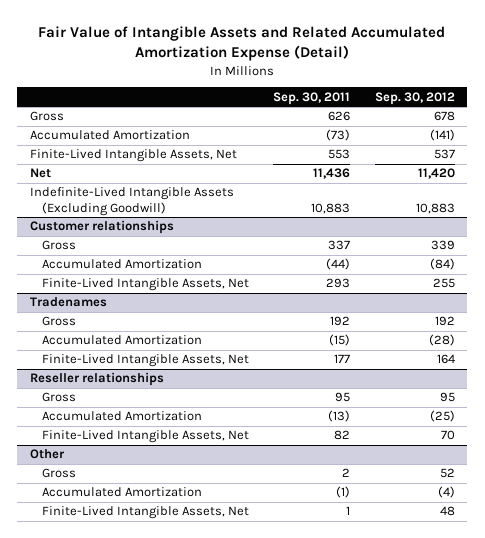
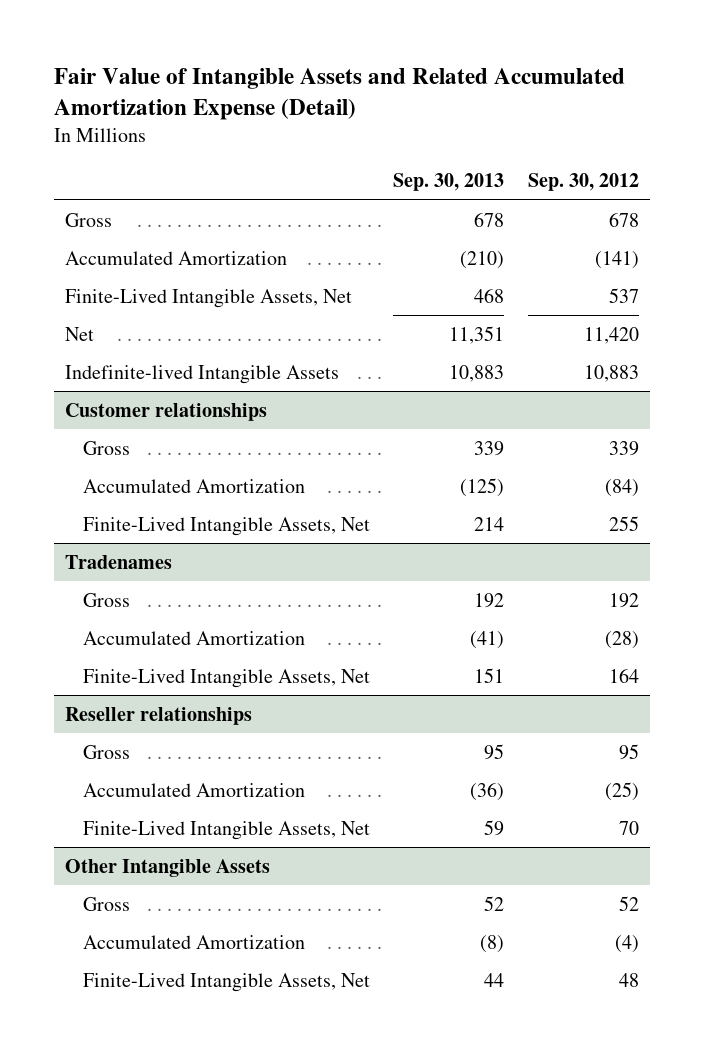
[273,91,351,105] Sep. 30, 2011 -> none
none -> [393,173,505,192] Sep. 30, 2013
[29,187,234,216] Indefinite-Lived Intangible Assets (Excluding Goodwill) -> [65,364,340,384] Indefinite-lived Intangible Assets
[29,449,65,460] Other -> none
none -> [65,858,271,877] Other Intangible Assets

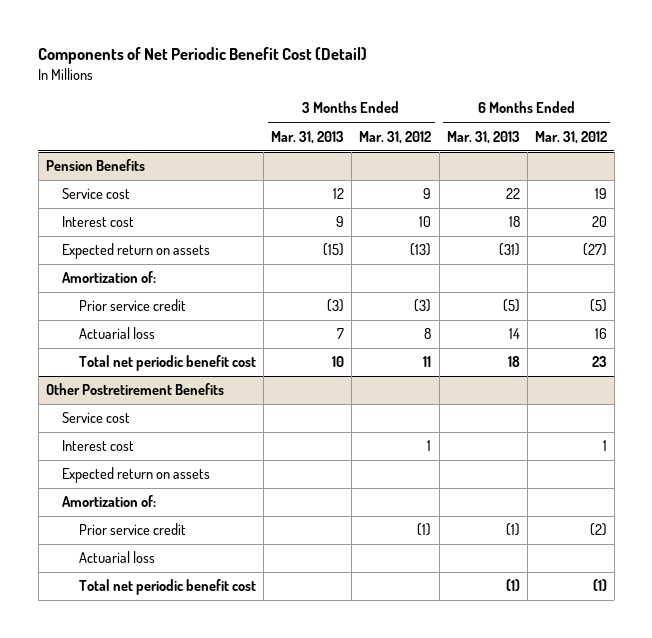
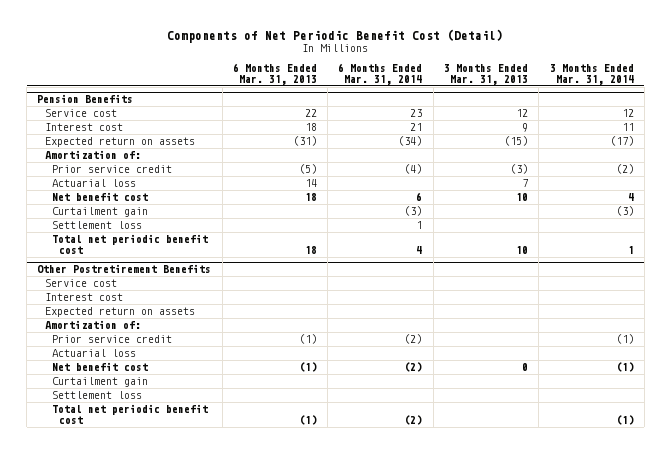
[359,130,432,144] Mar. 31, 2012 -> none
[534,130,607,144] Mar. 31, 2012 -> none
none -> [338,62,423,85] 6 Months Ended Mar. 31, 2014
none -> [549,63,634,85] 3 Months Ended Mar. 31, 2014
none -> [51,192,148,202] Net benefit cost
none -> [51,207,148,218] Curtailment gain
none -> [51,221,142,230] Settlement loss
none -> [51,362,148,372] Net benefit cost
none -> [51,377,148,388] Curtailment gain
none -> [51,391,142,400] Settlement loss

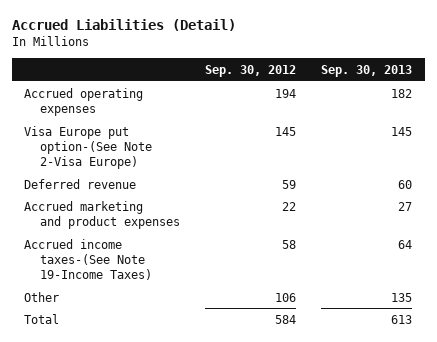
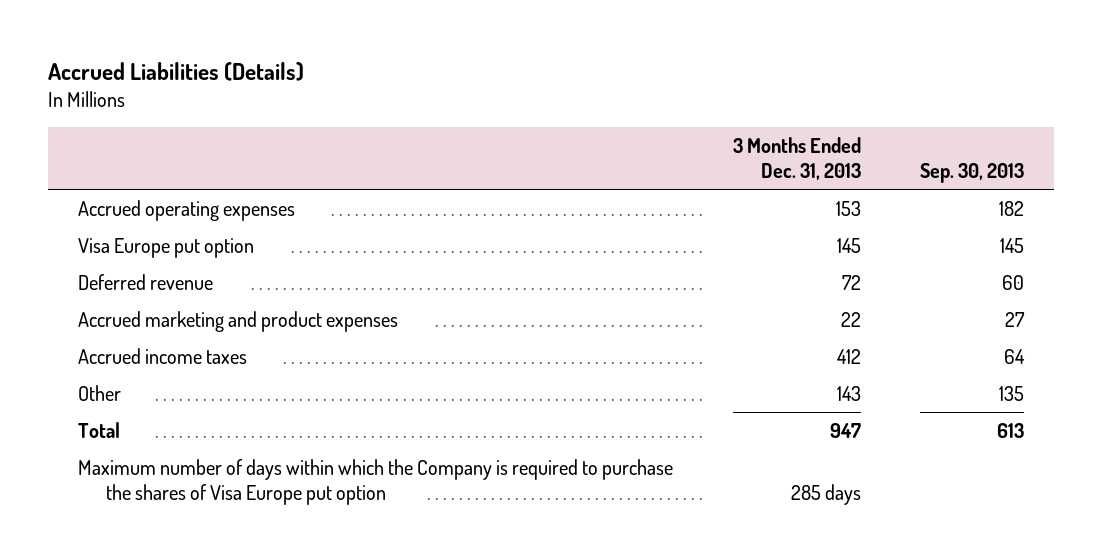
[11,19,236,32] Accrued Liabilities (Detail) -> [48,61,305,81] Accrued Liabilities (Details)
[205,64,297,77] Sep. 30, 2012 -> none
none -> [732,136,861,180] 3 Months Ended Dec. 31, 2013
[24,125,153,169] Visa Europe put option-(See Note 2-Visa Europe) -> [78,237,255,258] Visa Europe put option
[24,238,153,280] Accrued income taxes-(See Note 19-Income Taxes) -> [78,347,248,364] Accrued income taxes
none -> [78,458,674,506] Maximum number of days within which the Company is required to purchase the shares of Visa Europe put option

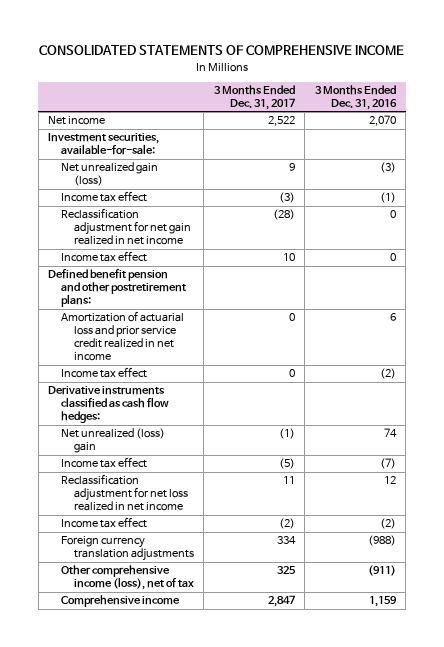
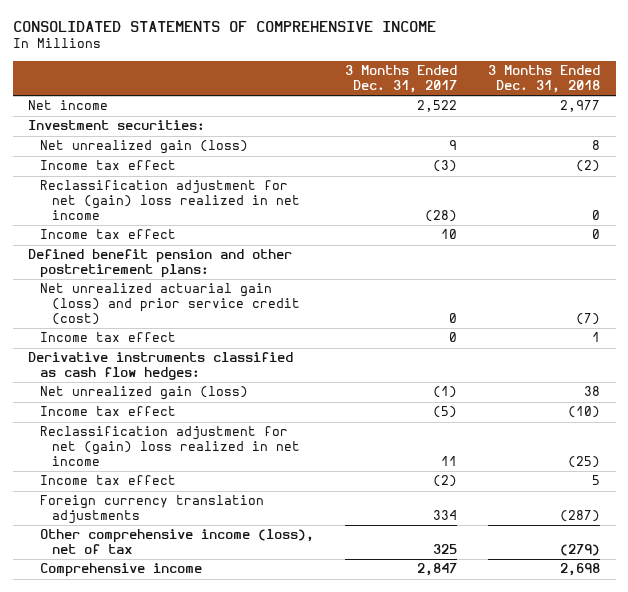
[314,85,397,111] 3 Months Ended Dec. 31, 2016 -> none
none -> [488,65,601,94] 3 Months Ended Dec. 31, 2018
[47,133,159,156] Investment securities, available-for-sale: -> [28,120,206,131] Investment securities:
[60,208,192,246] Reclassification adjustment for net gain realized in net income -> [40,180,301,221] Reclassification adjustment for net (gain) loss realized in net income
[60,311,184,362] Amortization of actuarial loss and prior service credit realized in net income -> none
none -> [40,283,301,326] Net unrealized actuarial gain (loss) and prior service credit (cost)
[60,428,165,454] Net unrealized (loss) gain -> [40,386,249,401] Net unrealized gain (loss)
[60,474,189,512] Reclassification adjustment for net loss realized in net income -> [40,426,301,467] Reclassification adjustment for net (gain) loss realized in net income

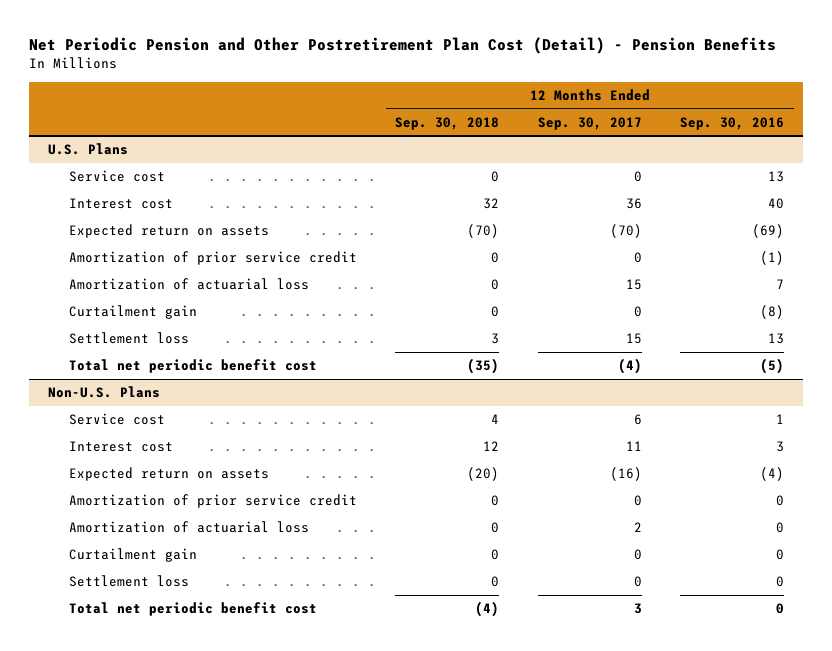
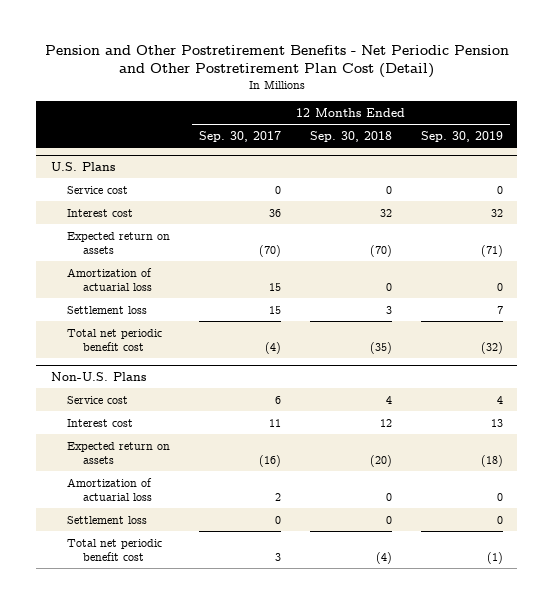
[29,37,777,55] Net Periodic Pension and Other Postretirement Plan Cost (Detail) - Pension Benefits -> [44,44,509,79] Pension and Other Postretirement Benefits - Net Periodic Pension and Other Postretirement Plan Cost (Detail)
[680,116,785,130] Sep. 30, 2016 -> none
none -> [420,130,503,142] Sep. 30, 2019
[68,251,357,266] Amortization of prior service credit -> none
[68,305,197,320] Curtailment gain -> none
[68,494,357,509] Amortization of prior service credit -> none
[68,548,197,563] Curtailment gain -> none

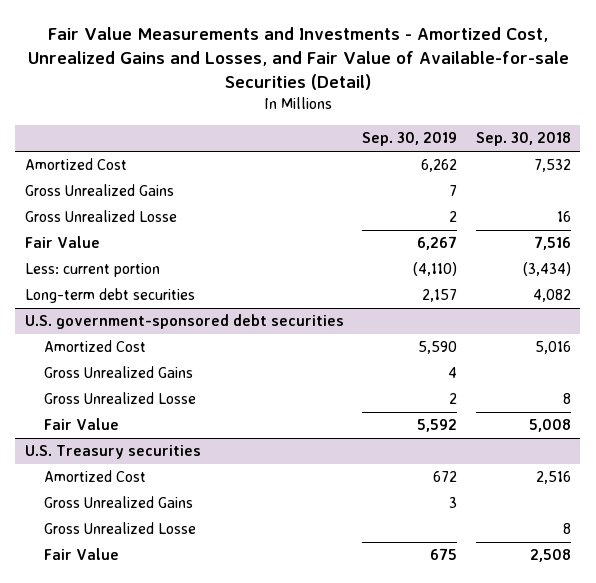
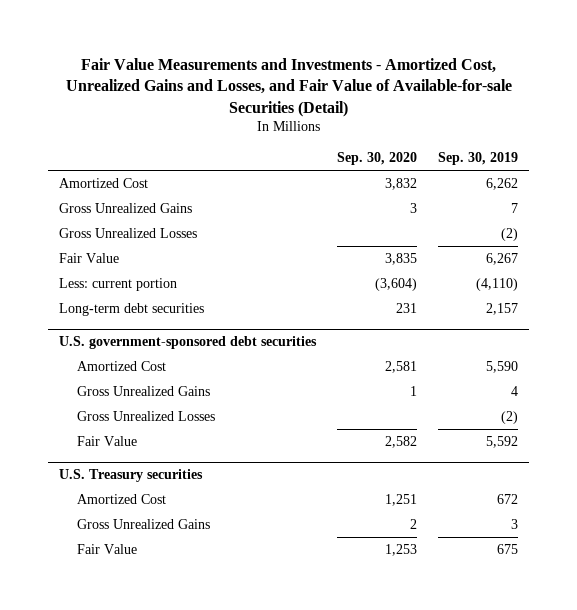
[475,132,571,147] Sep. 30, 2018 -> none
none -> [337,152,418,166] Sep. 30, 2020
[24,210,177,223] Gross Unrealized Losse -> [58,227,197,238] Gross Unrealized Losses
[449,211,458,223] 2 -> [501,227,519,241] (2)
[43,392,196,405] Gross Unrealized Losse -> [76,410,215,421] Gross Unrealized Losses
[449,393,458,405] 2 -> [501,410,519,424] (2)
[43,522,196,535] Gross Unrealized Losse -> none

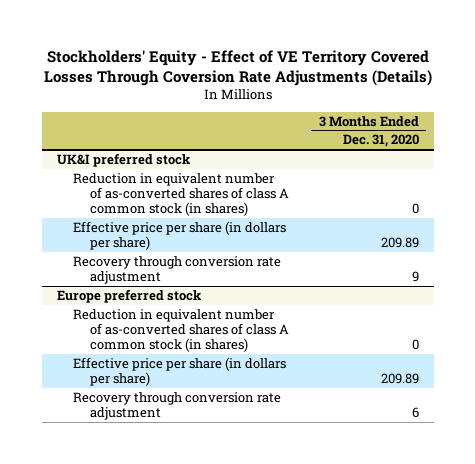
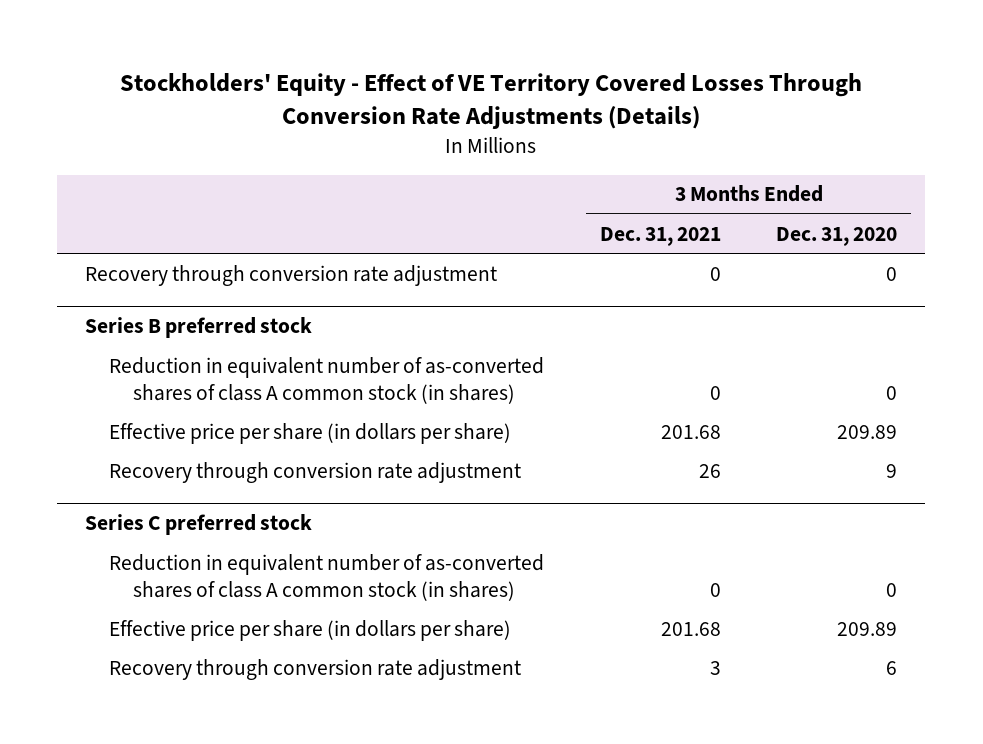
[43,49,432,86] Stockholders' Equity - Effect of VE Territory Covered Losses Through Coversion Rate Adjustments (Details) -> [120,72,863,130] Stockholders' Equity - Effect of VE Territory Covered Losses Through Conversion Rate Adjustments (Details)
none -> [599,226,721,246] Dec. 31, 2021
none -> [85,264,498,286] Recovery through conversion rate adjustment
[56,152,191,167] UK&I preferred stock -> [85,317,313,339] Series B preferred stock
[56,288,202,303] Europe preferred stock -> [85,514,313,536] Series C preferred stock

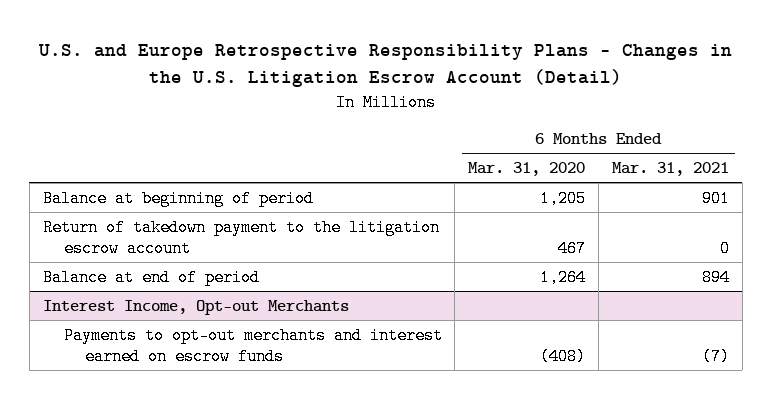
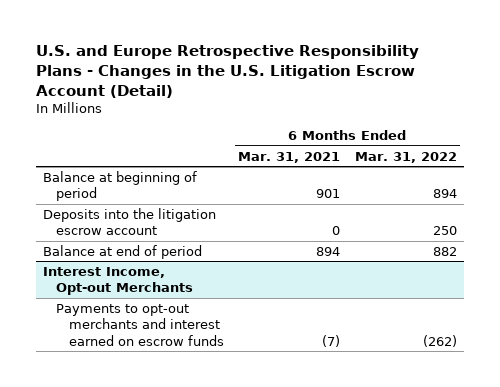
[468,162,586,177] Mar. 31, 2020 -> none
none -> [354,151,457,163] Mar. 31, 2022
[42,218,440,257] Return of takedown payment to the litigation escrow account -> [43,207,217,236] Deposits into the litigation escrow account

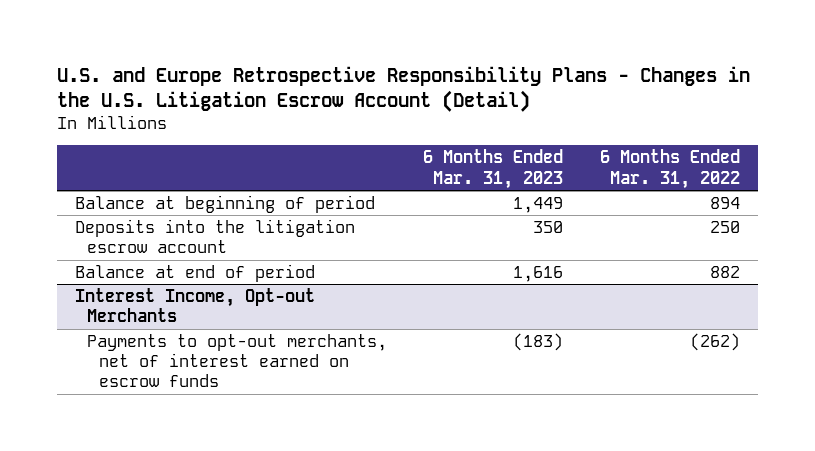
[238,151,341,163] Mar. 31, 2021 -> none
none -> [423,149,564,189] 6 Months Ended Mar. 31, 2023
[55,303,224,347] Payments to opt-out merchants and interest earned on escrow funds -> [86,333,387,388] Payments to opt-out merchants, net of interest earned on escrow funds

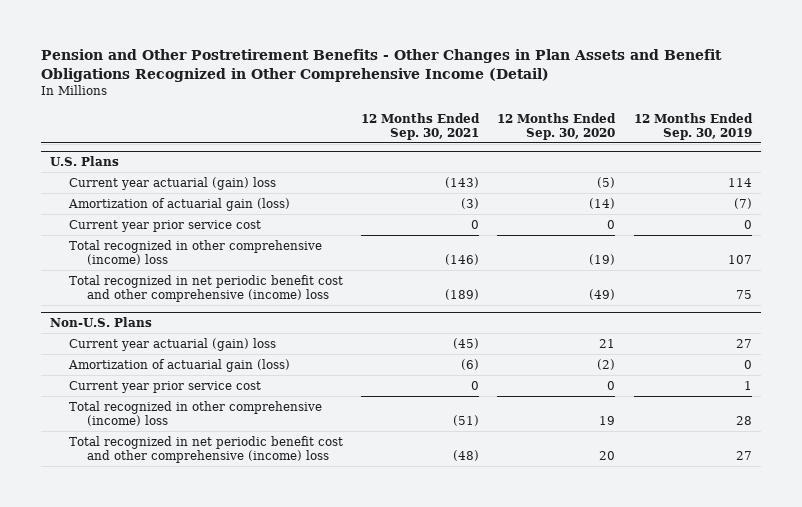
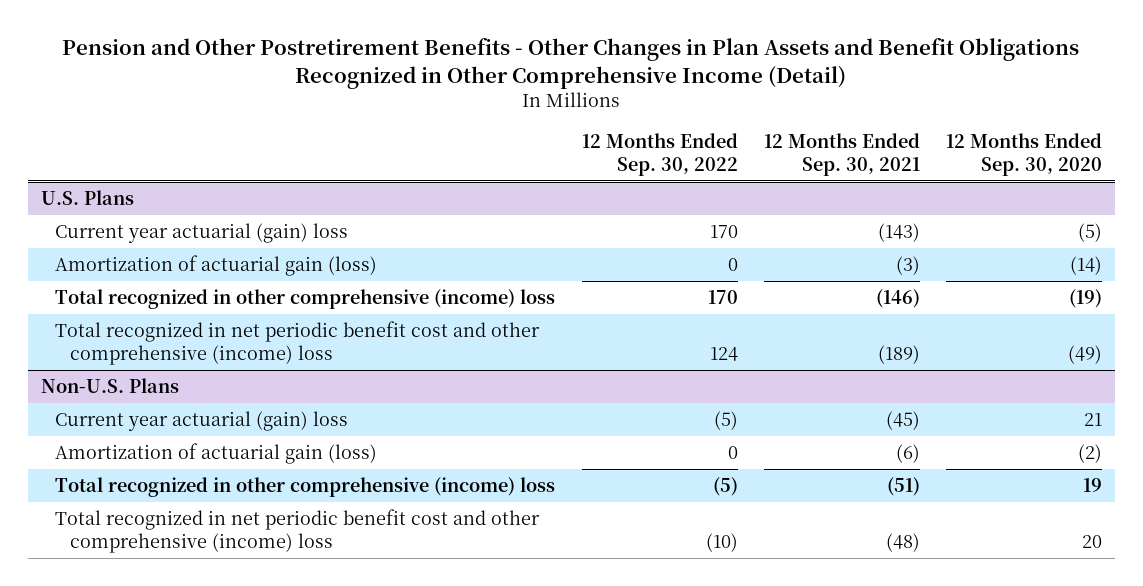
[633,112,753,140] 12 Months Ended Sep. 30, 2019 -> none
none -> [581,132,738,177] 12 Months Ended Sep. 30, 2022
[68,219,261,232] Current year prior service cost -> none
[68,380,261,393] Current year prior service cost -> none

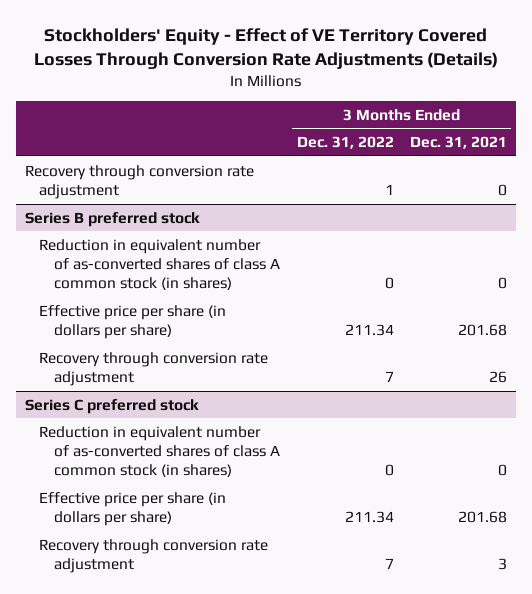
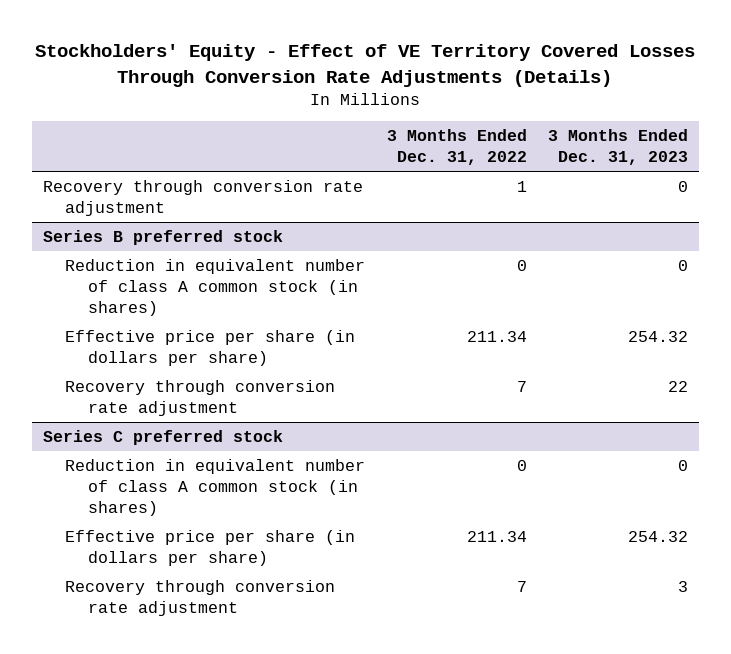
[410,136,508,150] Dec. 31, 2021 -> none
none -> [548,129,689,166] 3 Months Ended Dec. 31, 2023
[39,238,280,291] Reduction in equivalent number of as-converted shares of class A common stock (in shares) -> [65,258,366,317] Reduction in equivalent number of class A common stock (in shares)
[39,425,280,478] Reduction in equivalent number of as-converted shares of class A common stock (in shares) -> [65,458,366,517] Reduction in equivalent number of class A common stock (in shares)

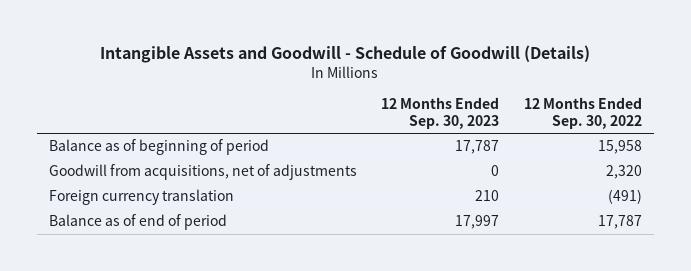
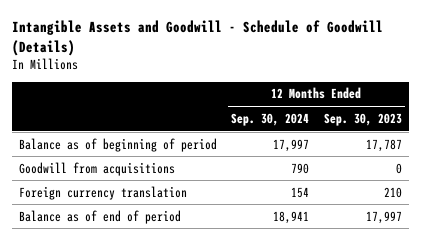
[523,96,642,129] 12 Months Ended Sep. 30, 2022 -> none
none -> [231,112,310,126] Sep. 30, 2024
[49,164,358,181] Goodwill from acquisitions, net of adjustments -> [19,161,176,176] Goodwill from acquisitions

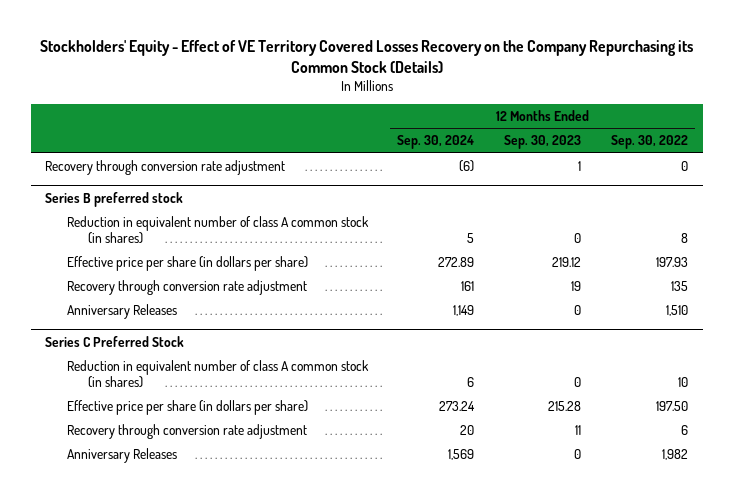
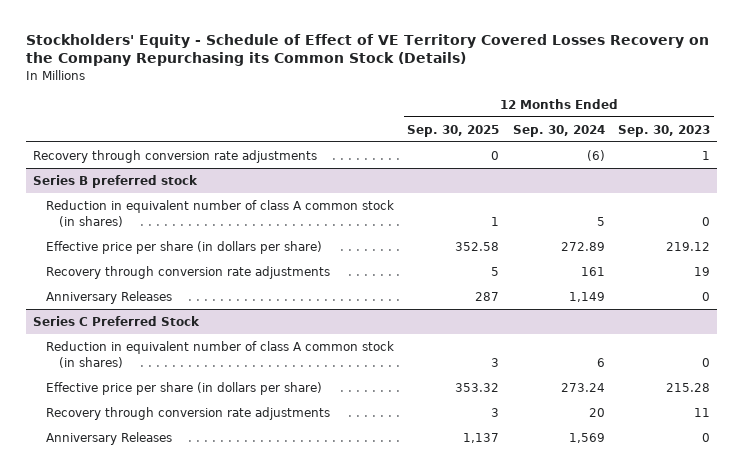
[39,39,693,73] Stockholders' Equity - Effect of VE Territory Covered Losses Recovery on the Company Repurchasing its Common Stock (Details) -> [25,33,709,67] Stockholders' Equity - Schedule of Effect of VE Territory Covered Losses Recovery on the Company Repurchasing its Common Stock (Details)
[610,135,688,150] Sep. 30, 2022 -> none
none -> [407,124,500,137] Sep. 30, 2025
[45,159,286,175] Recovery through conversion rate adjustment -> [32,149,317,163] Recovery through conversion rate adjustments
[66,279,307,295] Recovery through conversion rate adjustment -> [45,265,330,279] Recovery through conversion rate adjustments
[66,423,307,439] Recovery through conversion rate adjustment -> [45,406,330,420] Recovery through conversion rate adjustments

